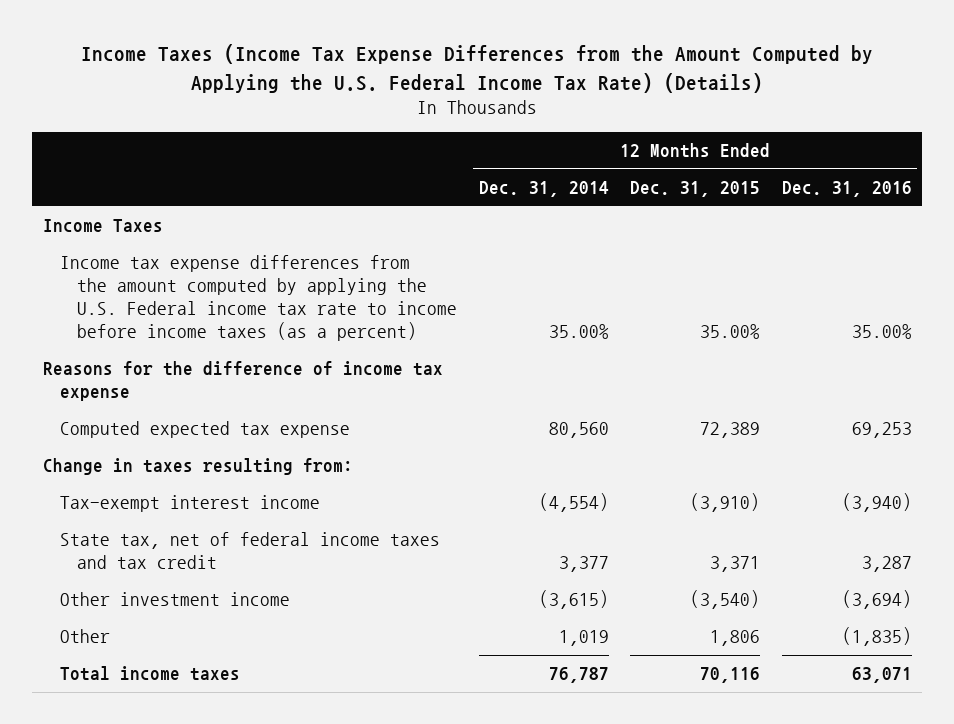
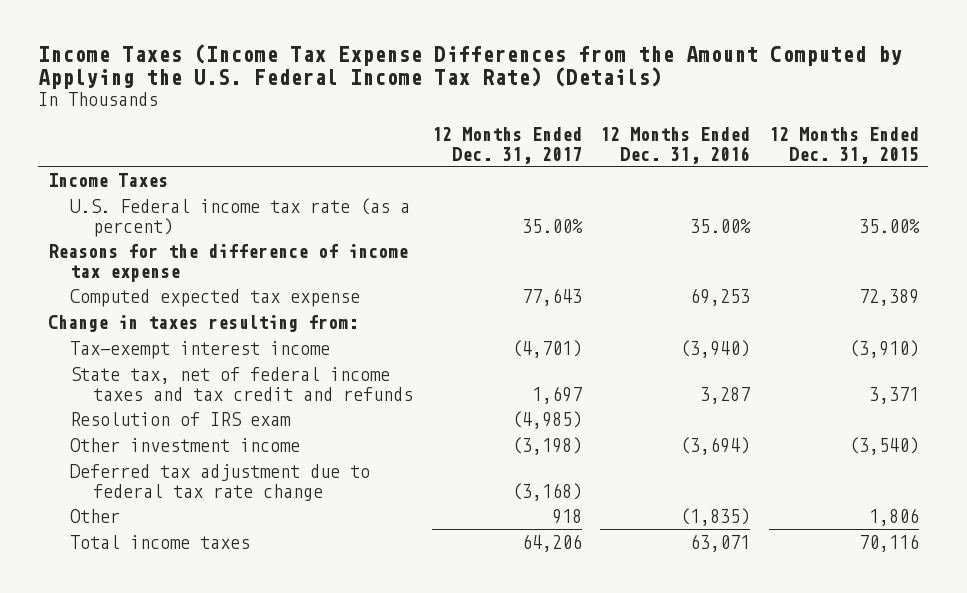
[478,181,609,198] Dec. 31, 2014 -> none
none -> [431,126,582,164] 12 Months Ended Dec. 31, 2017
[59,255,458,342] Income tax expense differences from the amount computed by applying the U.S. Federal income tax rate to income before income taxes (as a percent) -> [70,197,411,237] U.S. Federal income tax rate (as a percent)
[59,532,440,570] State tax, net of federal income taxes and tax credit -> [70,366,414,401] State tax, net of federal income taxes and tax credit and refunds
none -> [70,411,292,426] Resolution of IRS exam
none -> [70,463,371,501] Deferred tax adjustment due to federal tax rate change

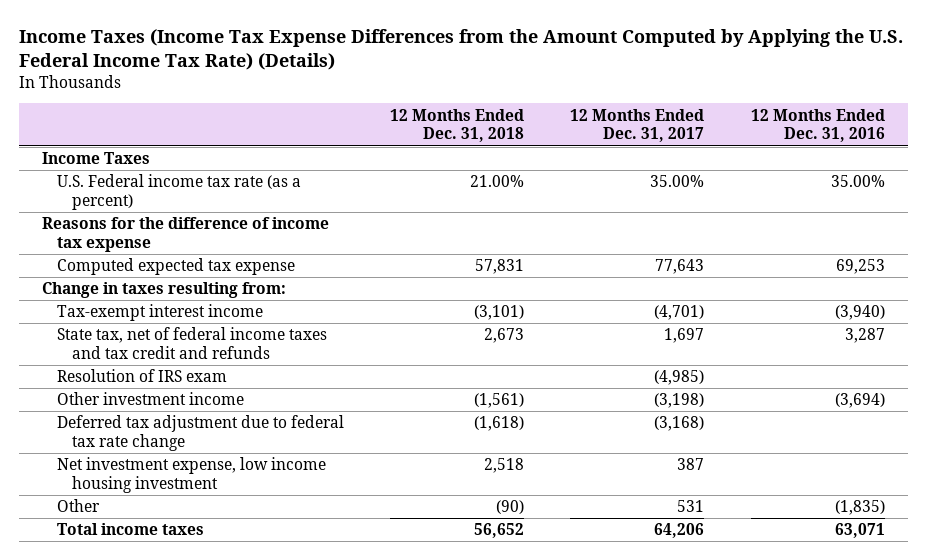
[769,126,920,164] 12 Months Ended Dec. 31, 2015 -> none
none -> [390,108,525,143] 12 Months Ended Dec. 31, 2018
none -> [56,457,326,494] Net investment expense, low income housing investment
[551,508,582,524] 918 -> [677,500,705,513] 531

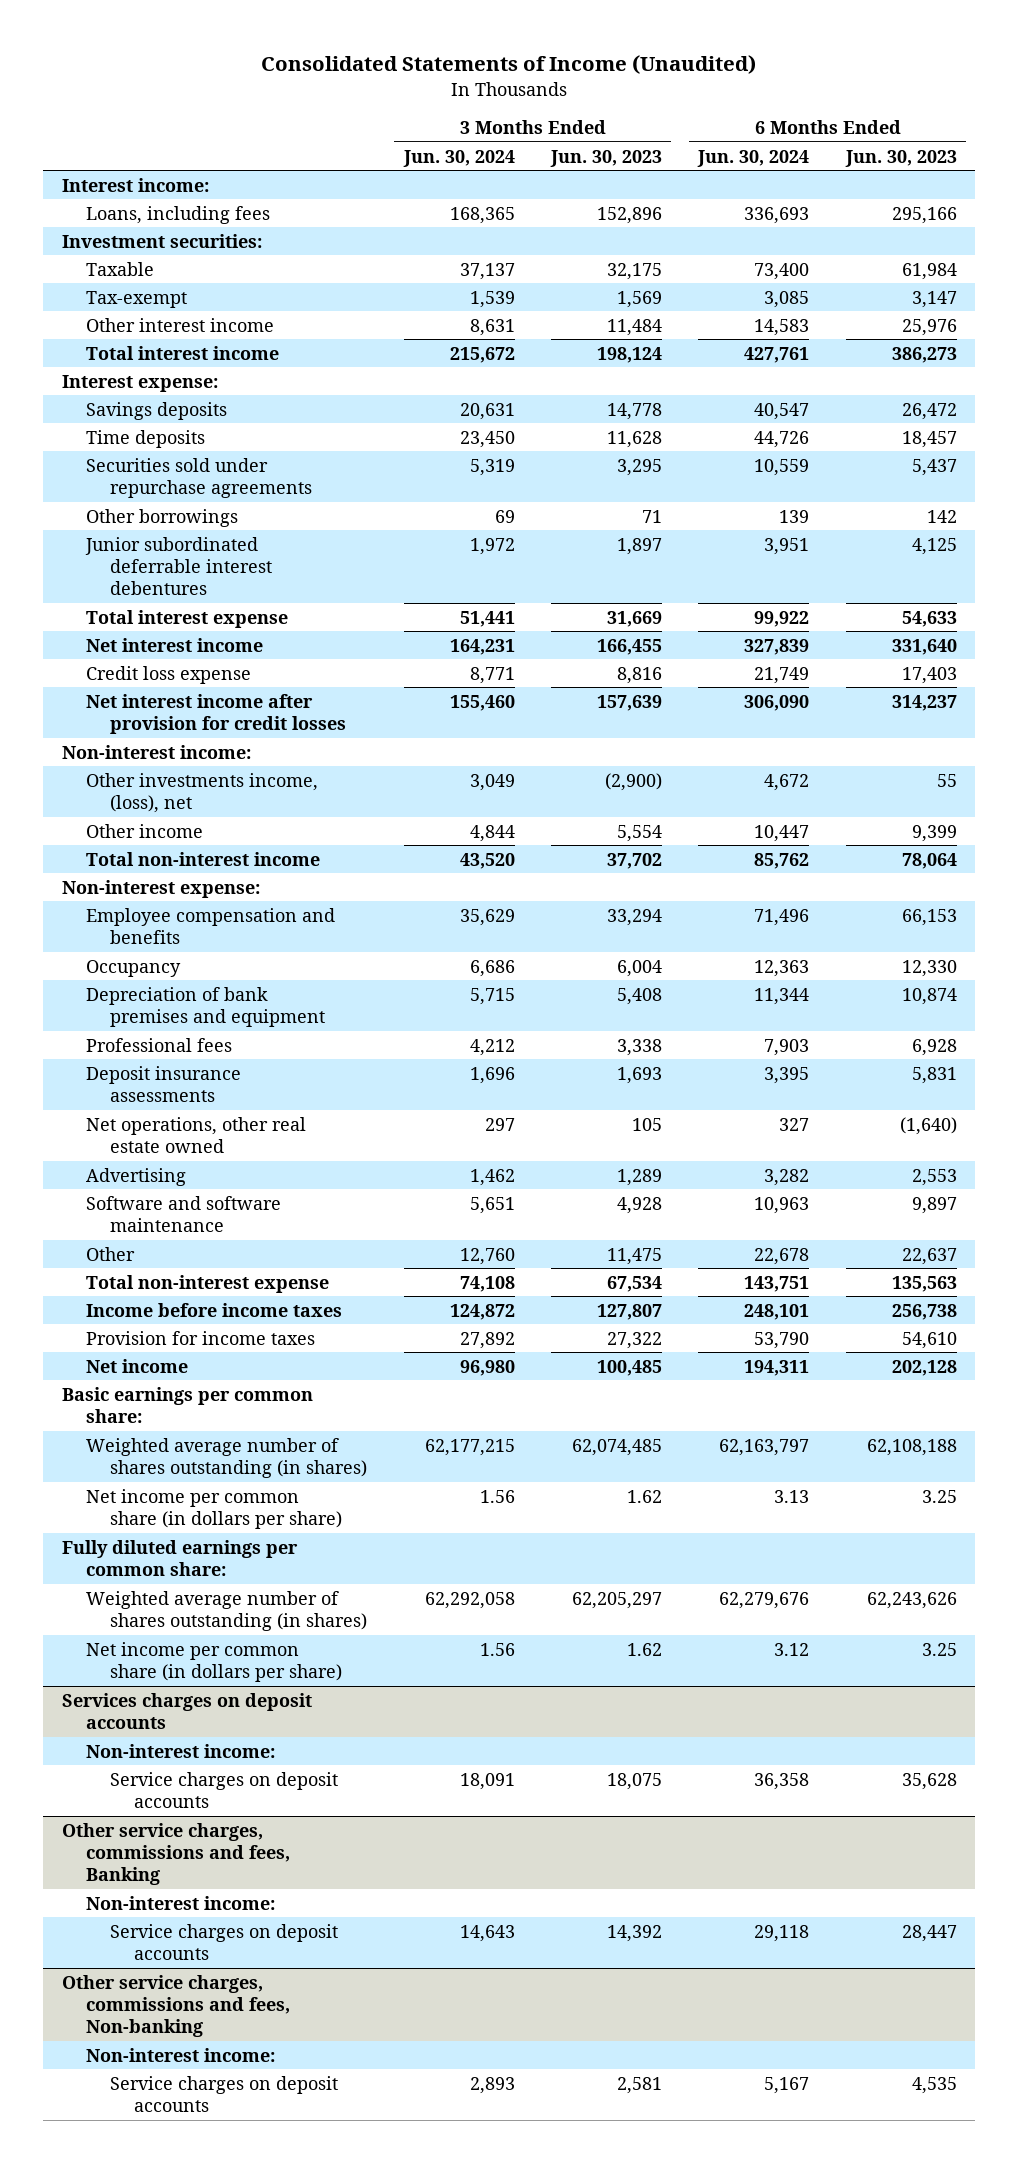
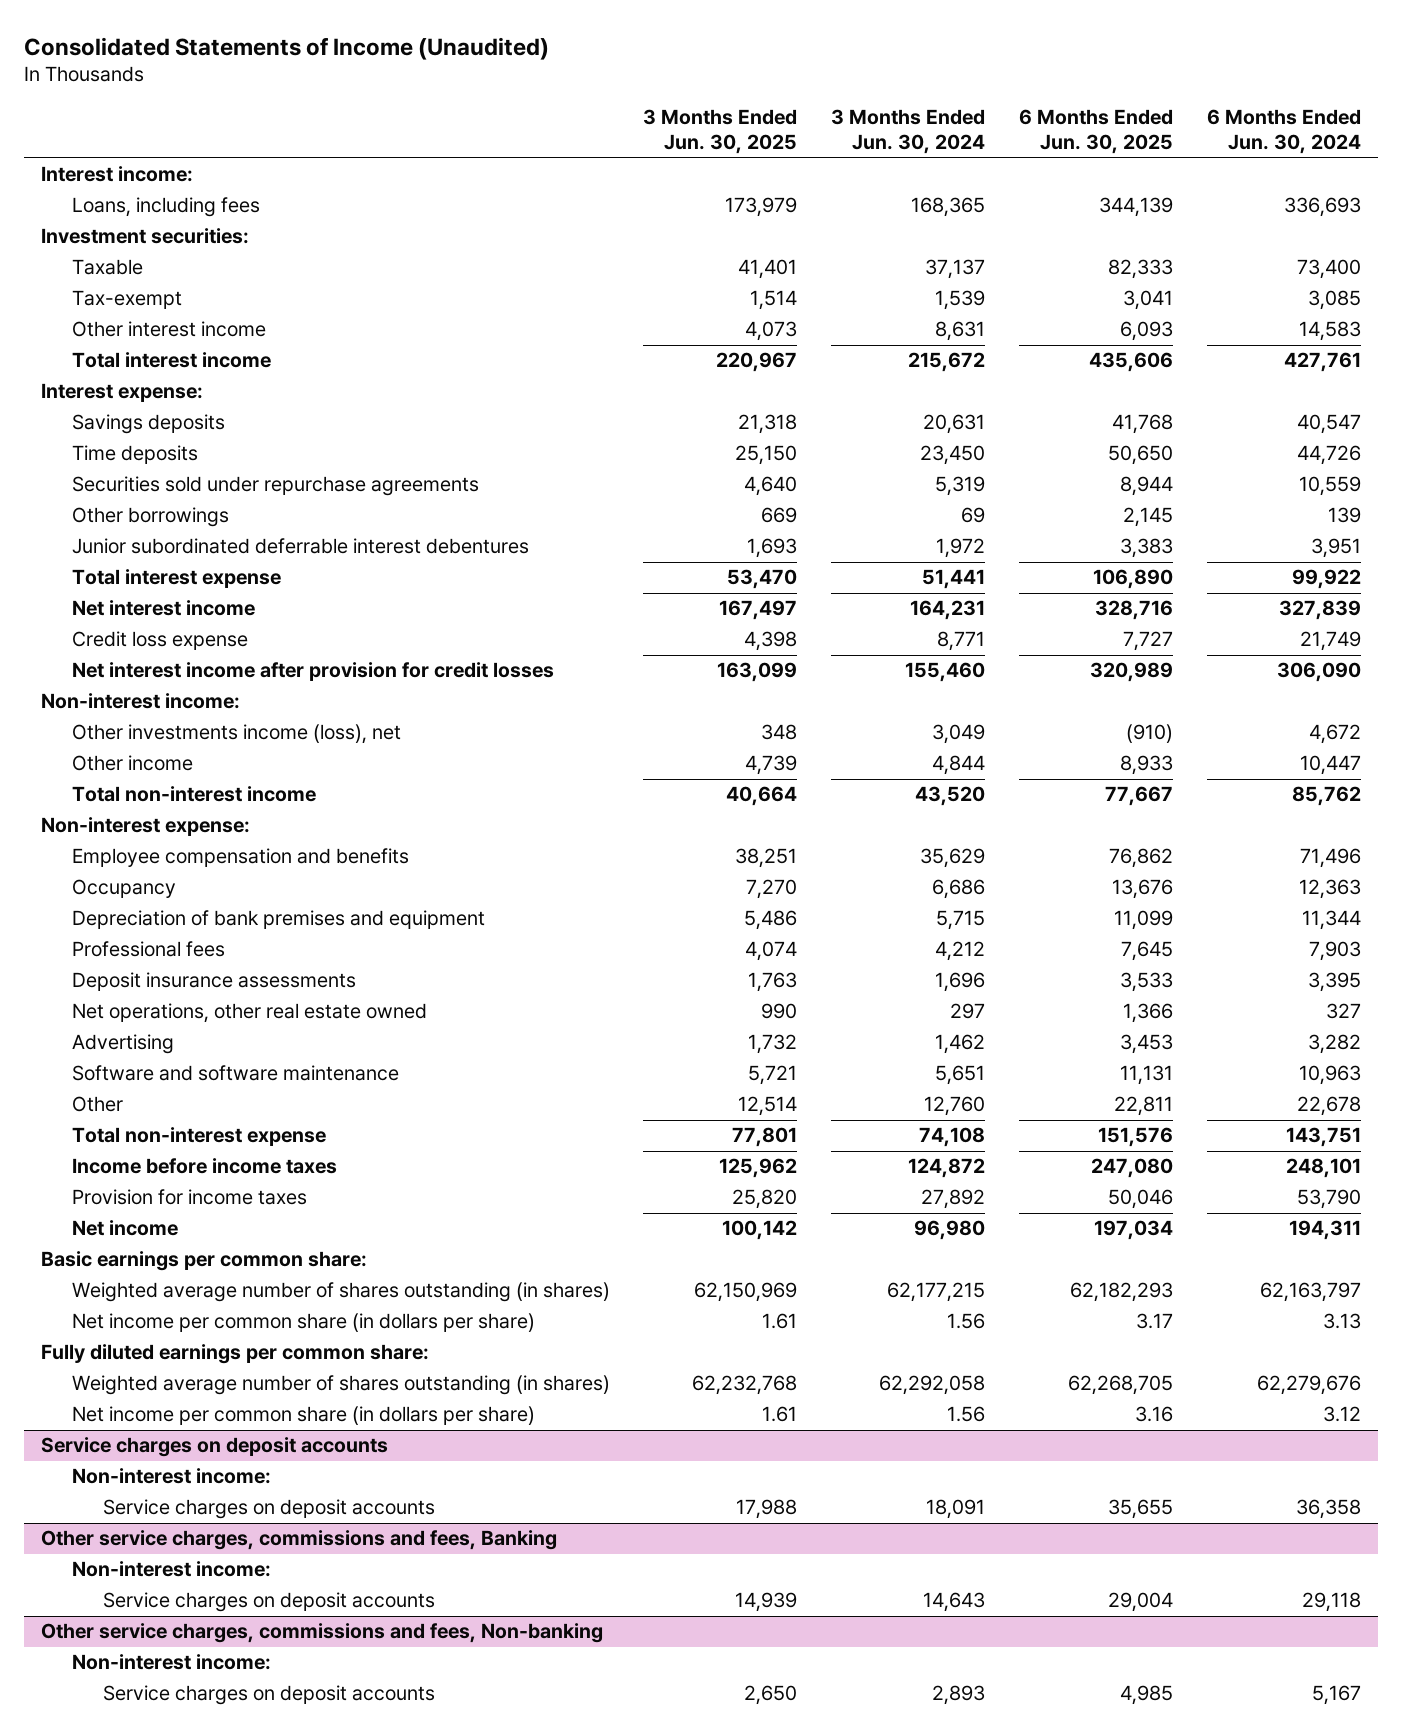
[549,149,662,167] Jun. 30, 2023 -> none
[844,149,957,167] Jun. 30, 2023 -> none
none -> [643,108,798,155] 3 Months Ended Jun. 30, 2025
none -> [1019,108,1174,155] 6 Months Ended Jun. 30, 2025
[85,772,318,813] Other investments income, (loss), net -> [71,724,401,745] Other investments income (loss), net
[61,1692,312,1729] Services charges on deposit accounts -> [40,1437,388,1458] Service charges on deposit accounts

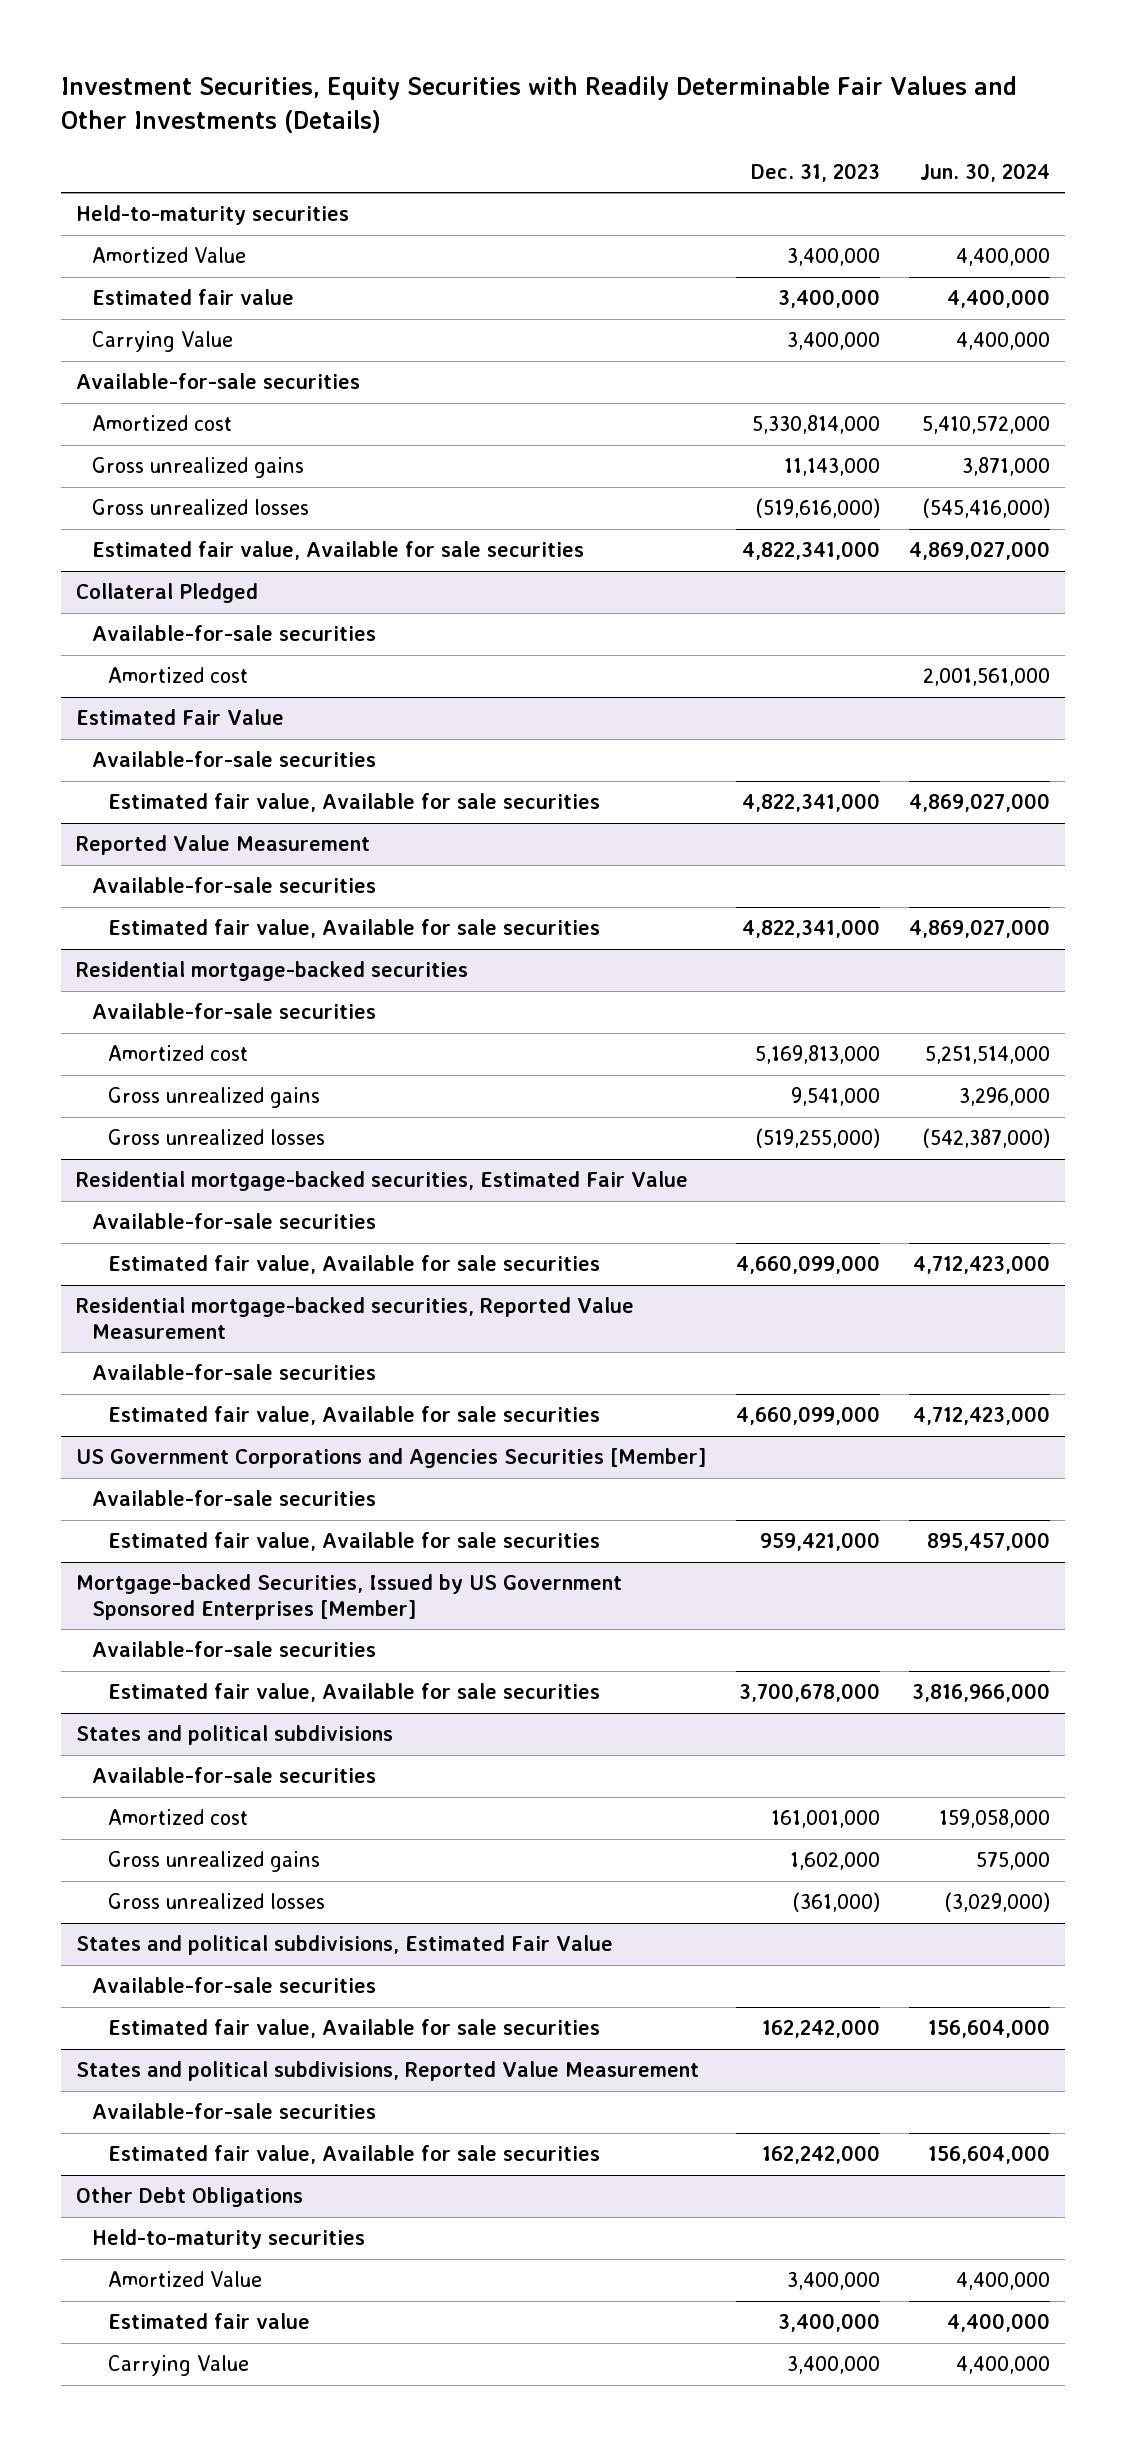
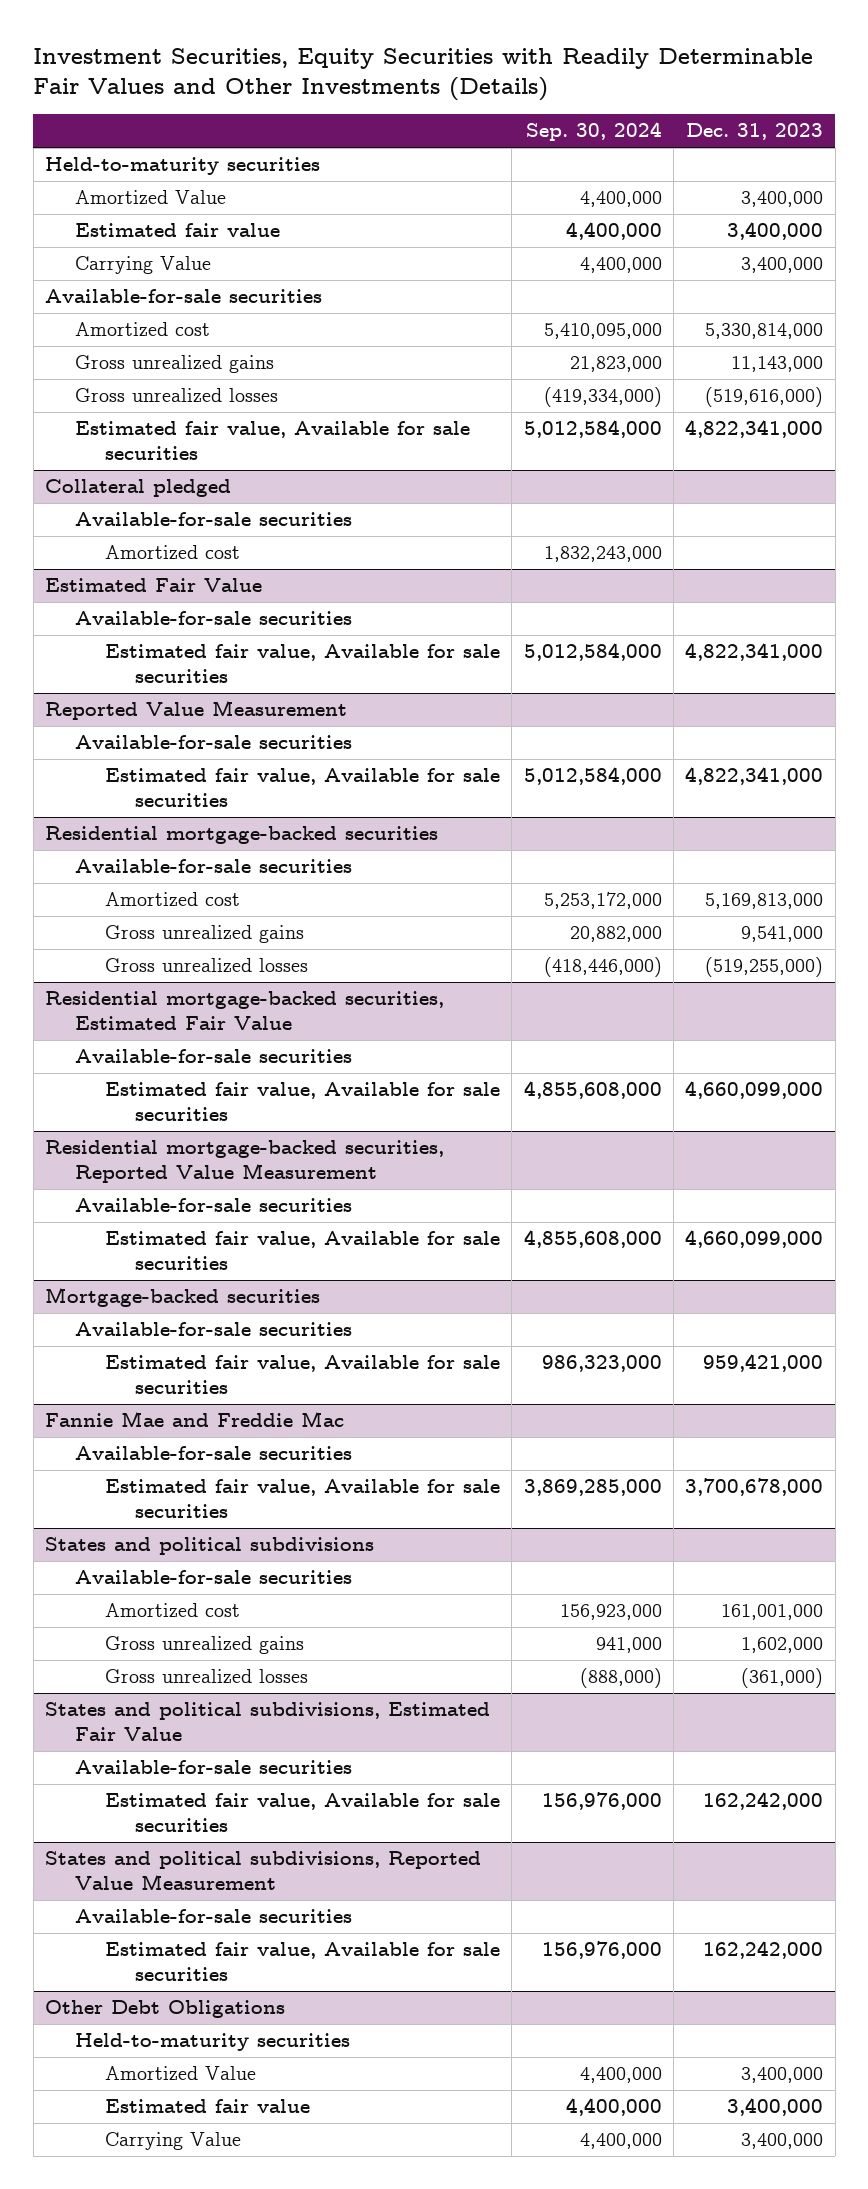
[920,162,1051,182] Jun. 30, 2024 -> none
none -> [525,122,662,142] Sep. 30, 2024
[76,583,259,604] Collateral Pledged -> [45,479,232,498] Collateral pledged
[76,1448,707,1469] US Government Corporations and Agencies Securities [Member] -> [45,1287,321,1308] Mortgage-backed securities
[76,1574,623,1620] Mortgage-backed Securities, Issued by US Government Sponsored Enterprises [Member] -> [45,1411,345,1428] Fannie Mae and Freddie Mac

